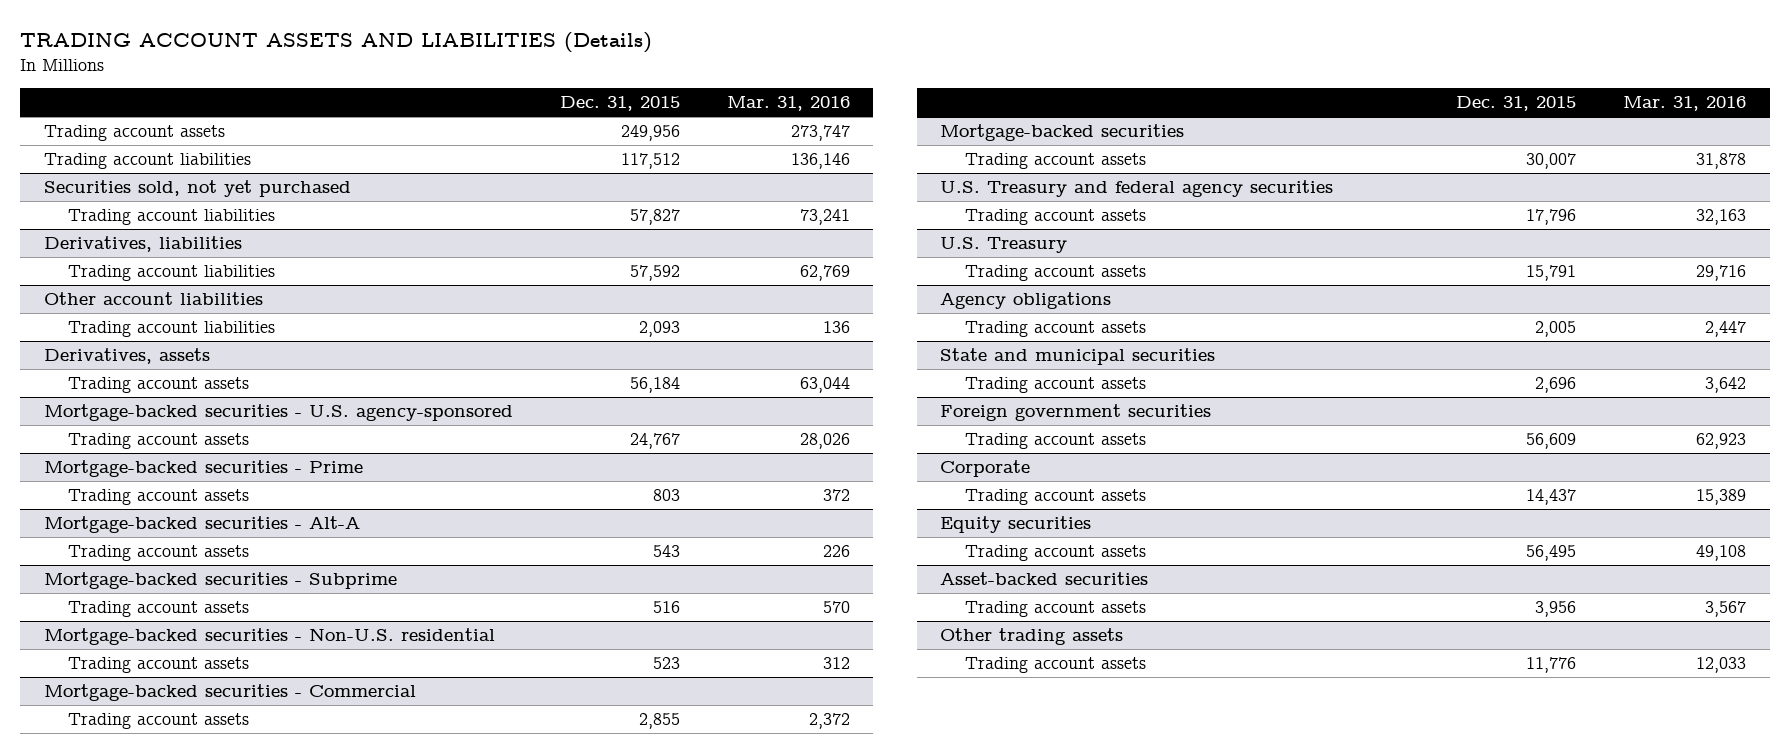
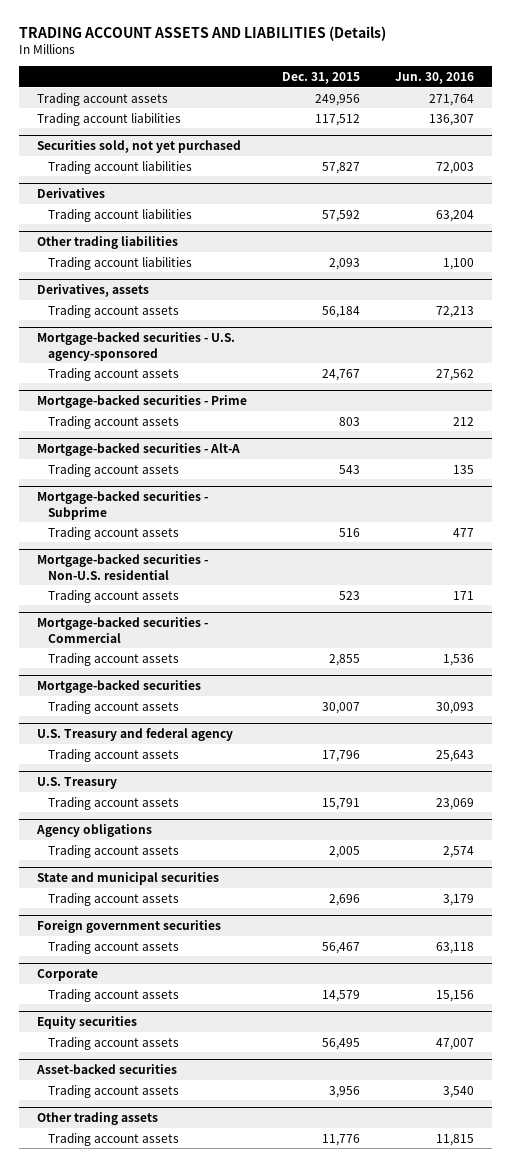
[726,95,850,111] Mar. 31, 2016 -> none
none -> [395,71,475,84] Jun. 30, 2016
[43,236,242,253] Derivatives, liabilities -> [36,188,105,199] Derivatives
[43,292,263,306] Other account liabilities -> [36,236,178,250] Other trading liabilities
[940,180,1334,198] U.S. Treasury and federal agency securities -> [36,728,233,742] U.S. Treasury and federal agency
[1526,433,1577,450] 56,609 -> [322,941,361,954] 56,467
[1526,489,1577,506] 14,437 -> [322,989,361,1002] 14,579

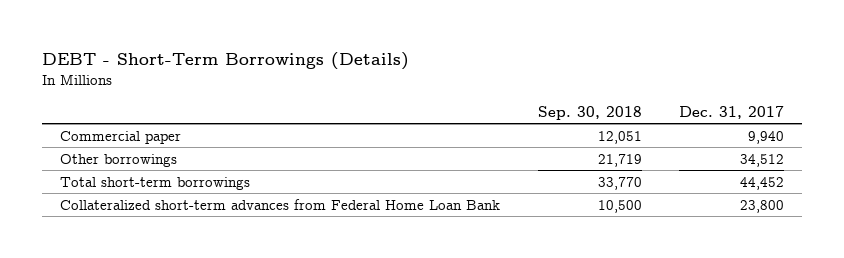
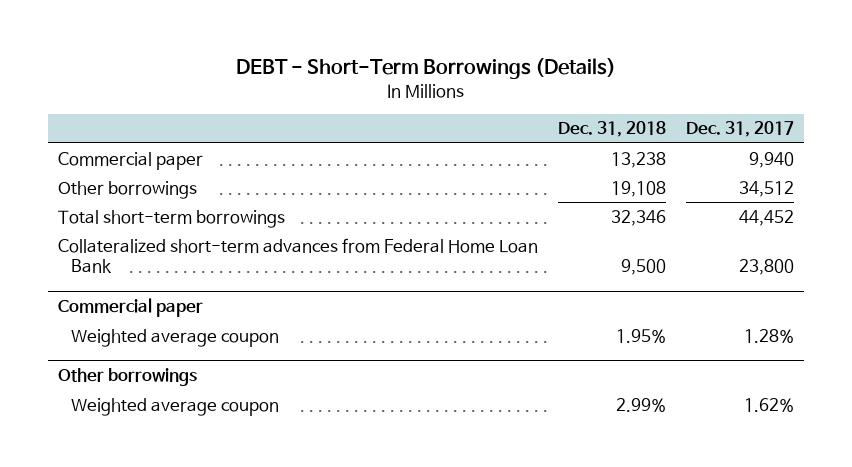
[537,105,642,120] Sep. 30, 2018 -> none
none -> [557,121,666,138] Dec. 31, 2018
none -> [57,297,203,317] Commercial paper
none -> [71,328,280,347] Weighted average coupon
none -> [57,367,197,386] Other borrowings
none -> [71,397,280,416] Weighted average coupon

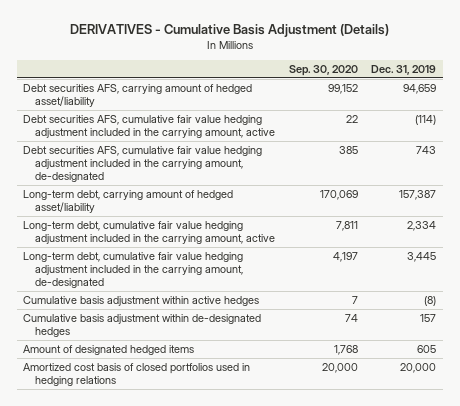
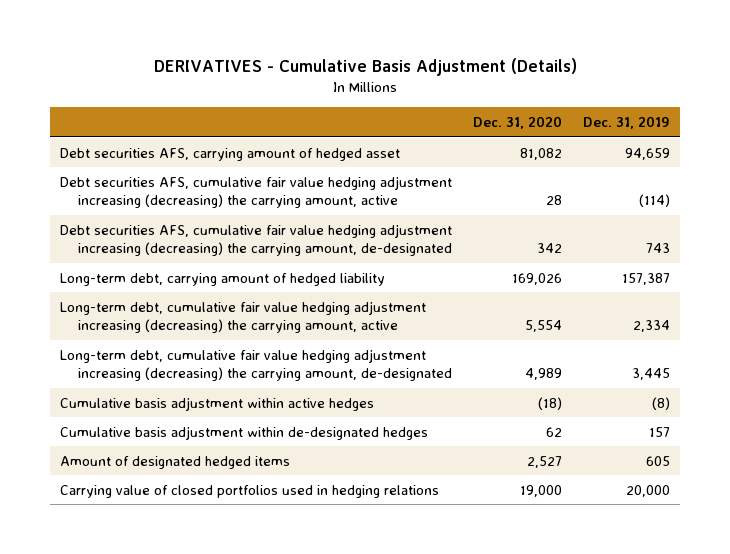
[288,65,358,77] Sep. 30, 2020 -> none
none -> [473,115,563,129] Dec. 31, 2020
[23,83,253,108] Debt securities AFS, carrying amount of hedged asset/liability -> [59,147,400,161] Debt securities AFS, carrying amount of hedged asset
[23,114,276,139] Debt securities AFS, cumulative fair value hedging adjustment included in the carrying amount, active -> [59,175,452,209] Debt securities AFS, cumulative fair value hedging adjustment increasing (decreasing) the carrying amount, active
[23,145,263,183] Debt securities AFS, cumulative fair value hedging adjustment included in the carrying amount, de-designated -> [59,223,453,257] Debt securities AFS, cumulative fair value hedging adjustment increasing (decreasing) the carrying amount, de-designated
[23,189,234,214] Long-term debt, carrying amount of hedged asset/liability -> [59,272,385,286] Long-term debt, carrying amount of hedged liability
[23,220,276,245] Long-term debt, cumulative fair value hedging adjustment included in the carrying amount, active -> [59,300,426,334] Long-term debt, cumulative fair value hedging adjustment increasing (decreasing) the carrying amount, active
[23,251,244,289] Long-term debt, cumulative fair value hedging adjustment included in the carrying amount, de-designated -> [59,348,453,382] Long-term debt, cumulative fair value hedging adjustment increasing (decreasing) the carrying amount, de-designated
[23,362,251,387] Amortized cost basis of closed portfolios used in hedging relations -> [59,484,439,498] Carrying value of closed portfolios used in hedging relations

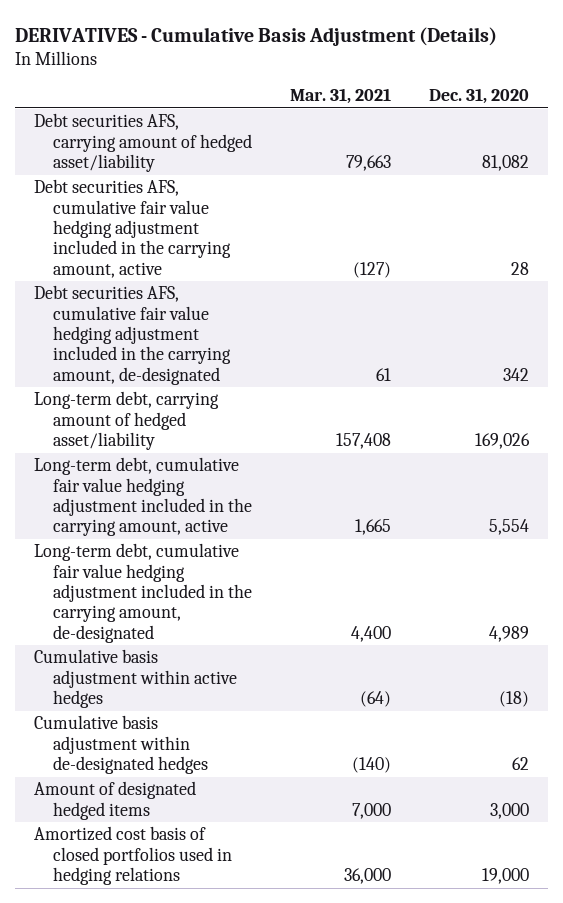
[582,115,670,129] Dec. 31, 2019 -> none
none -> [290,88,392,105] Mar. 31, 2021
[59,147,400,161] Debt securities AFS, carrying amount of hedged asset -> [33,113,253,173] Debt securities AFS, carrying amount of hedged asset/liability
[59,175,452,209] Debt securities AFS, cumulative fair value hedging adjustment increasing (decreasing) the carrying amount, active -> [33,179,232,278] Debt securities AFS, cumulative fair value hedging adjustment included in the carrying amount, active
[59,223,453,257] Debt securities AFS, cumulative fair value hedging adjustment increasing (decreasing) the carrying amount, de-designated -> [33,285,232,385] Debt securities AFS, cumulative fair value hedging adjustment included in the carrying amount, de-designated
[59,272,385,286] Long-term debt, carrying amount of hedged liability -> [33,391,219,451] Long-term debt, carrying amount of hedged asset/liability
[59,300,426,334] Long-term debt, cumulative fair value hedging adjustment increasing (decreasing) the carrying amount, active -> [33,457,253,537] Long-term debt, cumulative fair value hedging adjustment included in the carrying amount, active
[59,348,453,382] Long-term debt, cumulative fair value hedging adjustment increasing (decreasing) the carrying amount, de-designated -> [33,543,253,643] Long-term debt, cumulative fair value hedging adjustment included in the carrying amount, de-designated
[527,455,563,468] 2,527 -> [489,802,529,819] 3,000
[59,484,439,498] Carrying value of closed portfolios used in hedging relations -> [33,826,233,886] Amortized cost basis of closed portfolios used in hedging relations

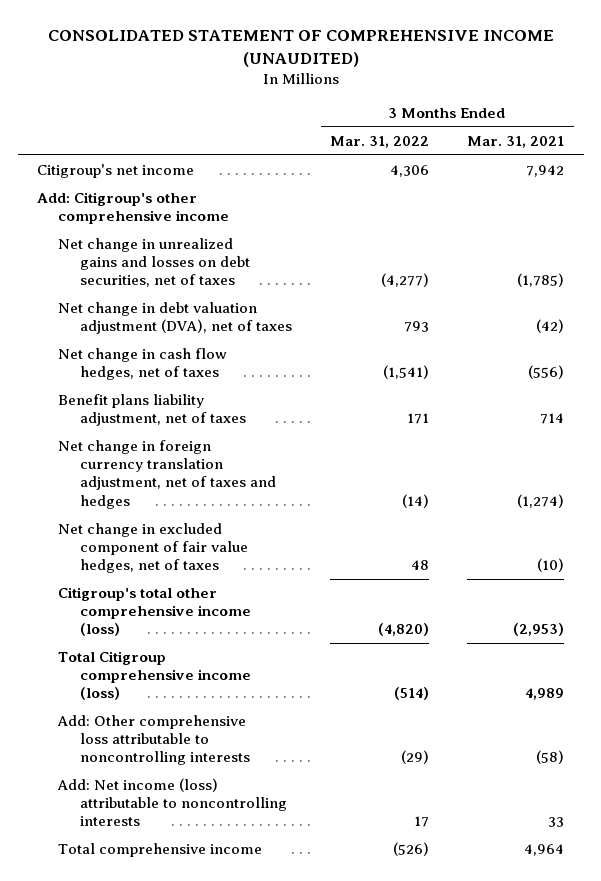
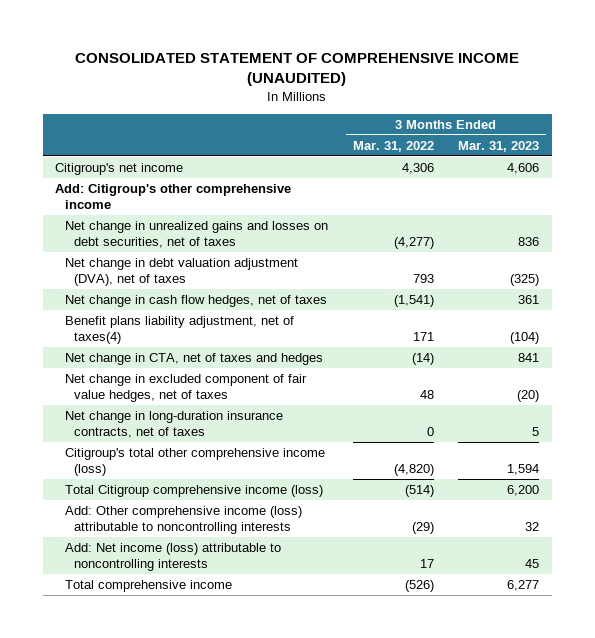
[467,135,565,148] Mar. 31, 2021 -> none
none -> [458,140,540,152] Mar. 31, 2023
[58,394,247,427] Benefit plans liability adjustment, net of taxes -> [64,315,294,345] Benefit plans liability adjustment, net of taxes(4)
[58,440,277,509] Net change in foreign currency translation adjustment, net of taxes and hedges -> [64,352,323,365] Net change in CTA, net of taxes and hedges
none -> [64,410,283,439] Net change in long-duration insurance contracts, net of taxes
[57,715,251,766] Add: Other comprehensive loss attributable to noncontrolling interests -> [64,505,302,535] Add: Other comprehensive income (loss) attributable to noncontrolling interests

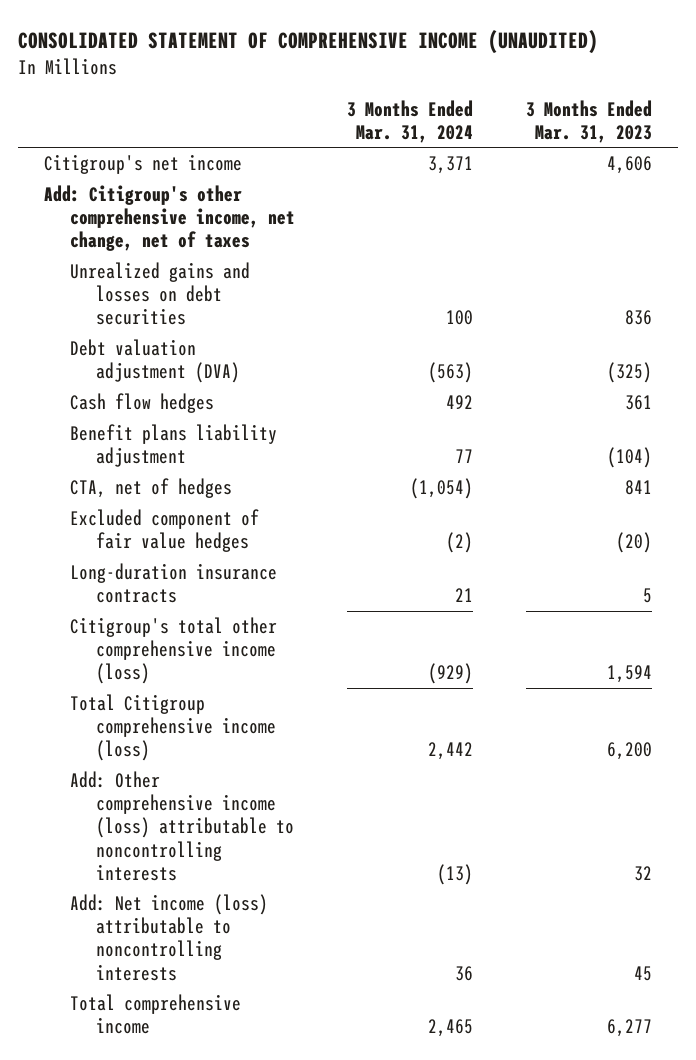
[352,140,434,152] Mar. 31, 2022 -> none
none -> [347,99,474,143] 3 Months Ended Mar. 31, 2024
[55,183,292,210] Add: Citigroup's other comprehensive income -> [44,185,295,252] Add: Citigroup's other comprehensive income, net change, net of taxes
[64,220,328,249] Net change in unrealized gains and losses on debt securities, net of taxes -> [69,262,250,326] Unrealized gains and losses on debt securities
[64,257,298,287] Net change in debt valuation adjustment (DVA), net of taxes -> [69,339,240,384] Debt valuation adjustment (DVA)
[64,294,327,307] Net change in cash flow hedges, net of taxes -> [69,393,214,414] Cash flow hedges
[64,315,294,345] Benefit plans liability adjustment, net of taxes(4) -> [69,424,277,468] Benefit plans liability adjustment
[64,352,323,365] Net change in CTA, net of taxes and hedges -> [69,478,232,499] CTA, net of hedges
[64,373,307,403] Net change in excluded component of fair value hedges, net of taxes -> [69,509,259,553] Excluded component of fair value hedges
[64,410,283,439] Net change in long-duration insurance contracts, net of taxes -> [69,563,277,604] Long-duration insurance contracts

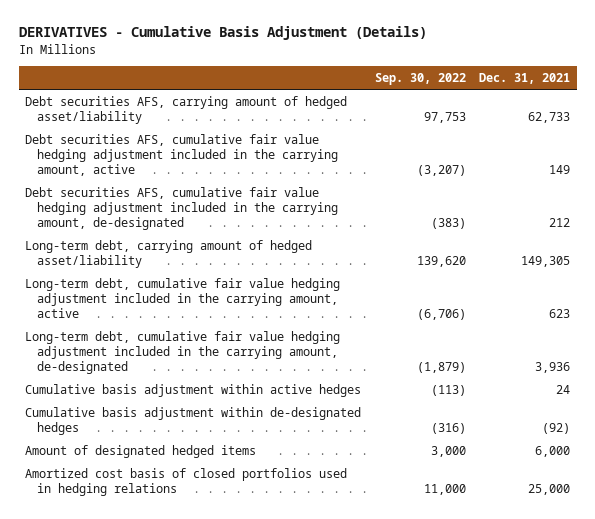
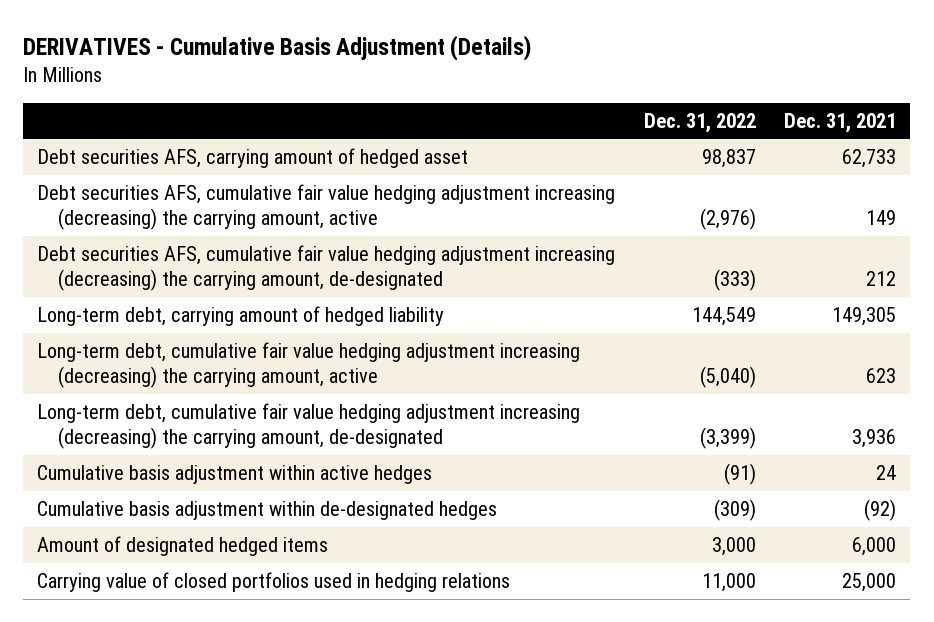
[374,72,466,85] Sep. 30, 2022 -> none
none -> [643,112,756,133] Dec. 31, 2022
[25,96,348,124] Debt securities AFS, carrying amount of hedged asset/liability -> [37,148,469,169] Debt securities AFS, carrying amount of hedged asset
[25,134,338,176] Debt securities AFS, cumulative fair value hedging adjustment included in the carrying amount, active -> [37,184,616,231] Debt securities AFS, cumulative fair value hedging adjustment increasing (decreasing) the carrying amount, active
[25,187,338,230] Debt securities AFS, cumulative fair value hedging adjustment included in the carrying amount, de-designated -> [37,245,616,292] Debt securities AFS, cumulative fair value hedging adjustment increasing (decreasing) the carrying amount, de-designated
[25,240,313,268] Long-term debt, carrying amount of hedged asset/liability -> [37,306,445,327] Long-term debt, carrying amount of hedged liability
[25,278,341,318] Long-term debt, cumulative fair value hedging adjustment included in the carrying amount, active -> [37,342,581,389] Long-term debt, cumulative fair value hedging adjustment increasing (decreasing) the carrying amount, active
[25,331,341,374] Long-term debt, cumulative fair value hedging adjustment included in the carrying amount, de-designated -> [37,403,581,450] Long-term debt, cumulative fair value hedging adjustment increasing (decreasing) the carrying amount, de-designated
[25,468,348,496] Amortized cost basis of closed portfolios used in hedging relations -> [37,572,511,593] Carrying value of closed portfolios used in hedging relations

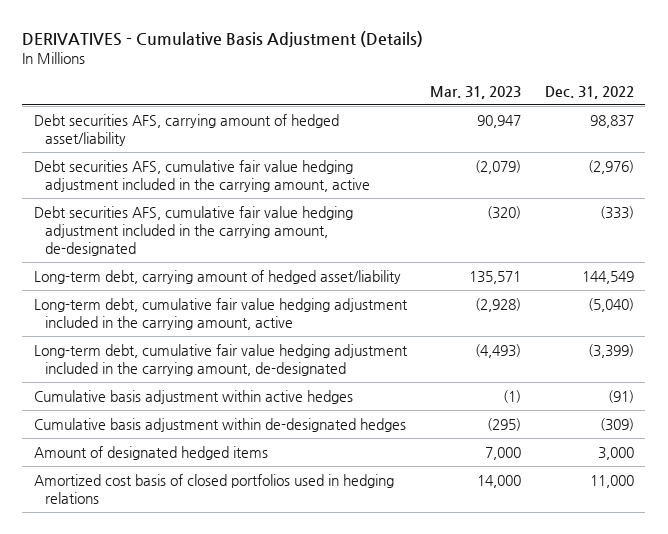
[784,112,897,133] Dec. 31, 2021 -> none
none -> [430,85,522,99] Mar. 31, 2023
[37,148,469,169] Debt securities AFS, carrying amount of hedged asset -> [33,113,339,146] Debt securities AFS, carrying amount of hedged asset/liability
[37,184,616,231] Debt securities AFS, cumulative fair value hedging adjustment increasing (decreasing) the carrying amount, active -> [33,159,370,192] Debt securities AFS, cumulative fair value hedging adjustment included in the carrying amount, active
[37,245,616,292] Debt securities AFS, cumulative fair value hedging adjustment increasing (decreasing) the carrying amount, de-designated -> [33,205,353,256] Debt securities AFS, cumulative fair value hedging adjustment included in the carrying amount, de-designated
[37,306,445,327] Long-term debt, carrying amount of hedged liability -> [33,269,401,284] Long-term debt, carrying amount of hedged asset/liability
[37,342,581,389] Long-term debt, cumulative fair value hedging adjustment increasing (decreasing) the carrying amount, active -> [33,297,408,330] Long-term debt, cumulative fair value hedging adjustment included in the carrying amount, active
[37,403,581,450] Long-term debt, cumulative fair value hedging adjustment increasing (decreasing) the carrying amount, de-designated -> [33,343,408,376] Long-term debt, cumulative fair value hedging adjustment included in the carrying amount, de-designated
[37,572,511,593] Carrying value of closed portfolios used in hedging relations -> [33,473,394,504] Amortized cost basis of closed portfolios used in hedging relations

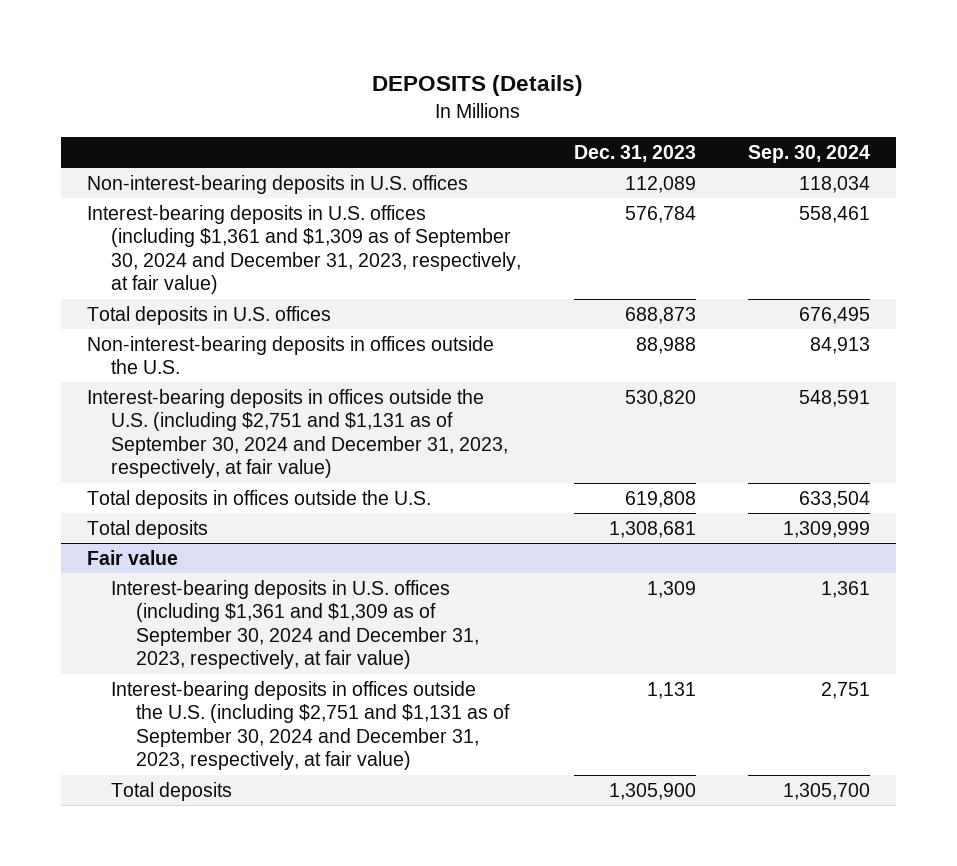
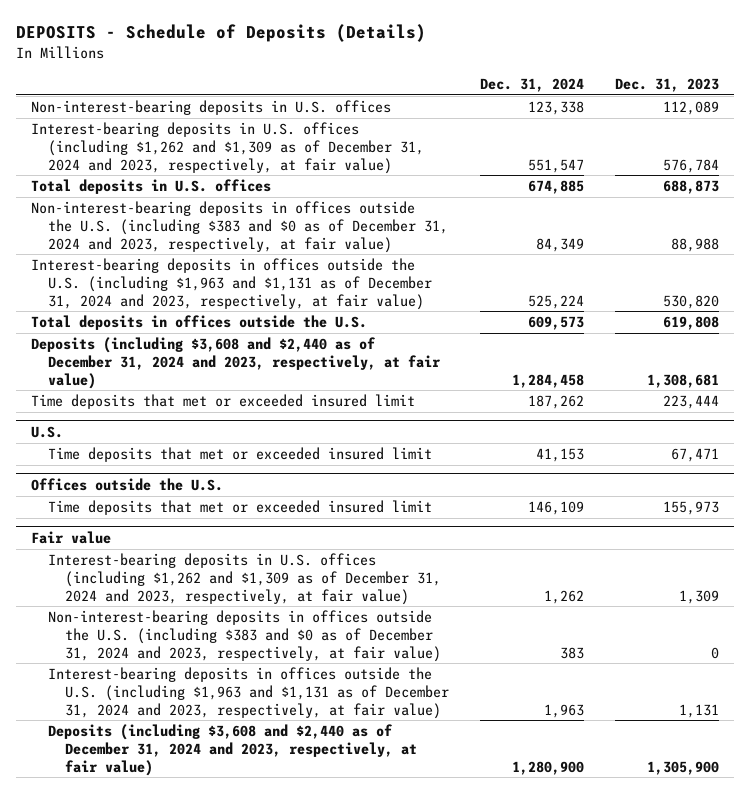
[372,75,584,97] DEPOSITS (Details) -> [15,24,426,43] DEPOSITS - Schedule of Deposits (Details)
[747,145,870,164] Sep. 30, 2024 -> none
none -> [480,77,585,92] Dec. 31, 2024
[87,204,522,295] Interest-bearing deposits in U.S. offices (including $1,361 and $1,309 as of September 30, 2024 and December 31, 2023, respectively, at fair value) -> [31,122,425,174] Interest-bearing deposits in U.S. offices (including $1,262 and $1,309 as of December 31, 2024 and 2023, respectively, at fair value)
[87,335,495,375] Non-interest-bearing deposits in offices outside the U.S. -> [31,201,449,253] Non-interest-bearing deposits in offices outside the U.S. (including $383 and $0 as of December 31, 2024 and 2023, respectively, at fair value)
[87,388,509,479] Interest-bearing deposits in offices outside the U.S. (including $2,751 and $1,131 as of September 30, 2024 and December 31, 2023, respectively, at fair value) -> [31,258,433,310] Interest-bearing deposits in offices outside the U.S. (including $1,963 and $1,131 as of December 31, 2024 and 2023, respectively, at fair value)
[87,519,209,539] Total deposits -> [31,337,442,389] Deposits (including $3,608 and $2,440 as of December 31, 2024 and 2023, respectively, at fair value)
none -> [31,394,416,410] Time deposits that met or exceeded insured limit
none -> [31,425,64,438] U.S.
none -> [48,447,433,463] Time deposits that met or exceeded insured limit
none -> [31,477,224,491] Offices outside the U.S.
none -> [48,500,433,516] Time deposits that met or exceeded insured limit
[111,579,479,670] Interest-bearing deposits in U.S. offices (including $1,361 and $1,309 as of September 30, 2024 and December 31, 2023, respectively, at fair value) -> [48,553,442,605] Interest-bearing deposits in U.S. offices (including $1,262 and $1,309 as of December 31, 2024 and 2023, respectively, at fair value)
none -> [48,610,442,662] Non-interest-bearing deposits in offices outside the U.S. (including $383 and $0 as of December 31, 2024 and 2023, respectively, at fair value)
[111,680,510,771] Interest-bearing deposits in offices outside the U.S. (including $2,751 and $1,131 as of September 30, 2024 and December 31, 2023, respectively, at fair value) -> [48,667,450,719] Interest-bearing deposits in offices outside the U.S. (including $1,963 and $1,131 as of December 31, 2024 and 2023, respectively, at fair value)
[111,781,233,801] Total deposits -> [48,724,418,776] Deposits (including $3,608 and $2,440 as of December 31, 2024 and 2023, respectively, at fair value)

